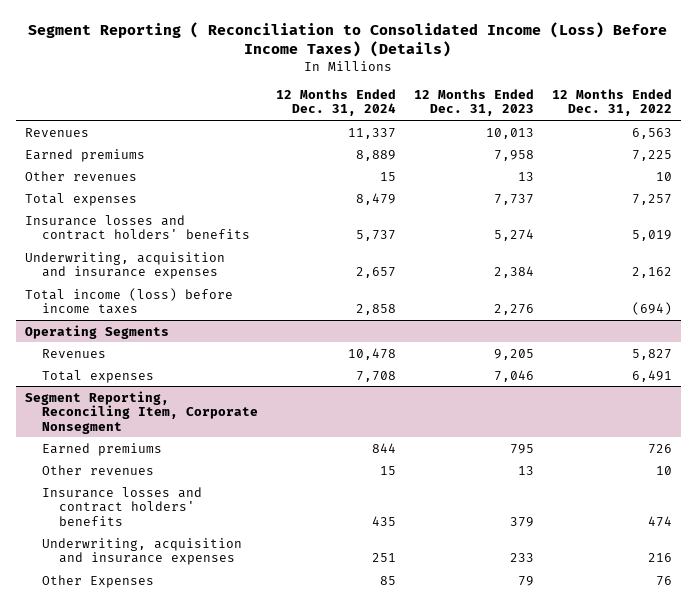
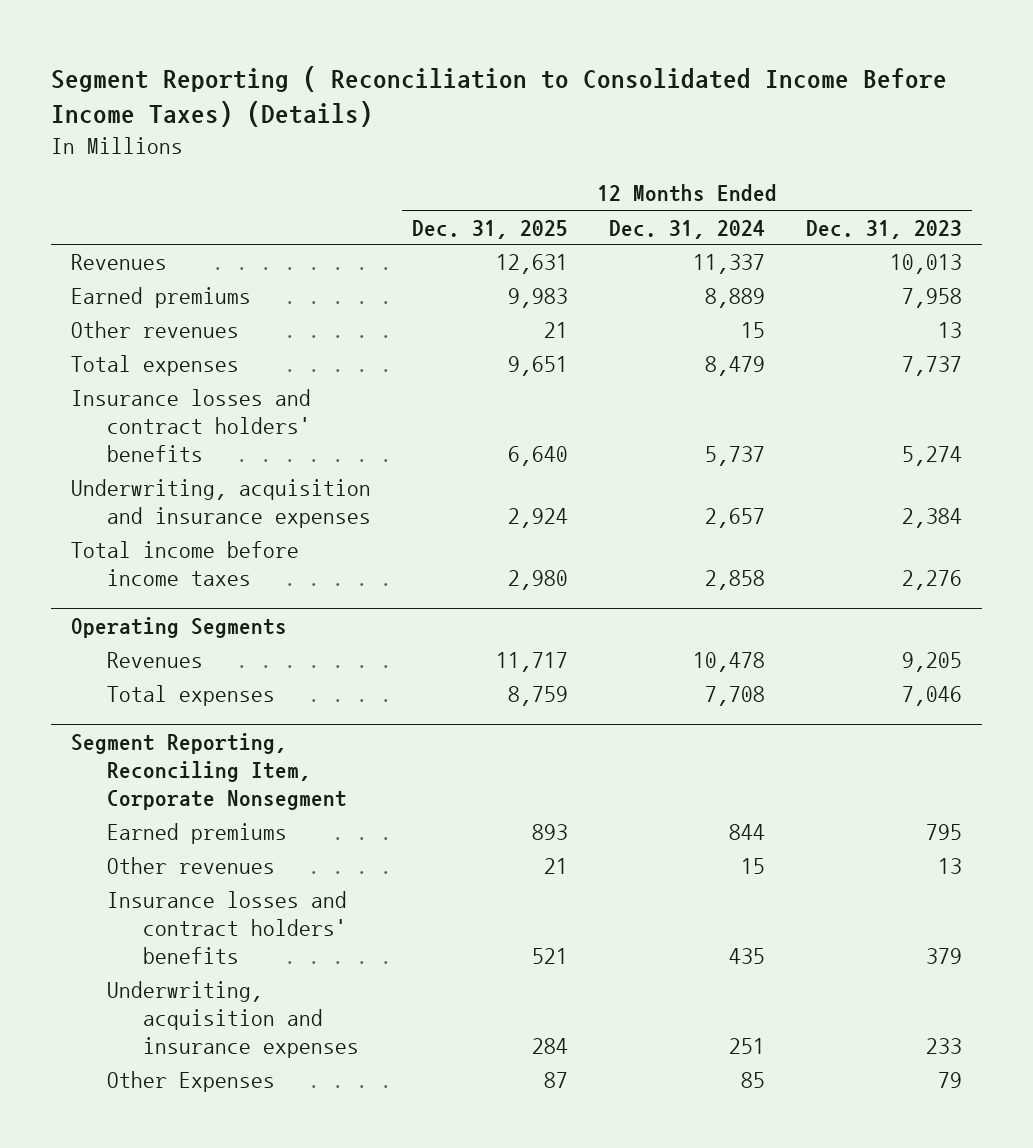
[28,21,668,58] Segment Reporting ( Reconciliation to Consolidated Income (Loss) Before Income Taxes) (Details) -> [50,65,947,128] Segment Reporting ( Reconciliation to Consolidated Income Before Income Taxes) (Details)
[551,88,672,117] 12 Months Ended Dec. 31, 2022 -> none
none -> [412,219,569,239] Dec. 31, 2025
[24,287,233,315] Total income (loss) before income taxes -> [71,541,300,587] Total income before income taxes

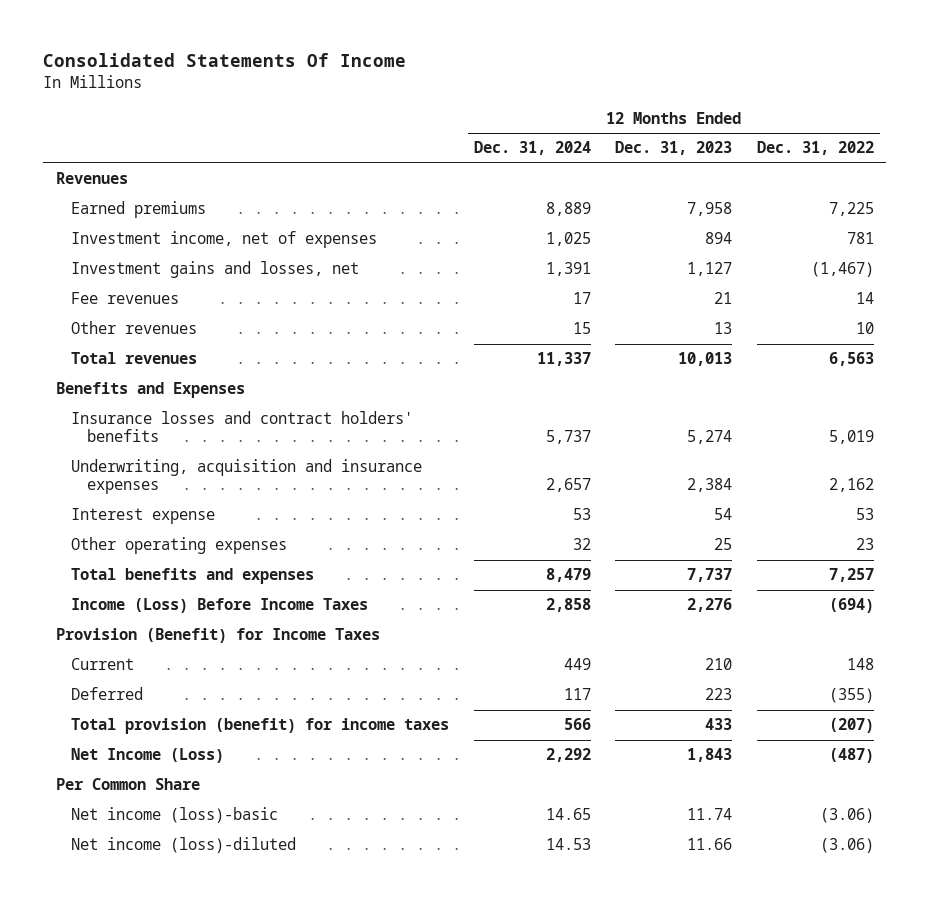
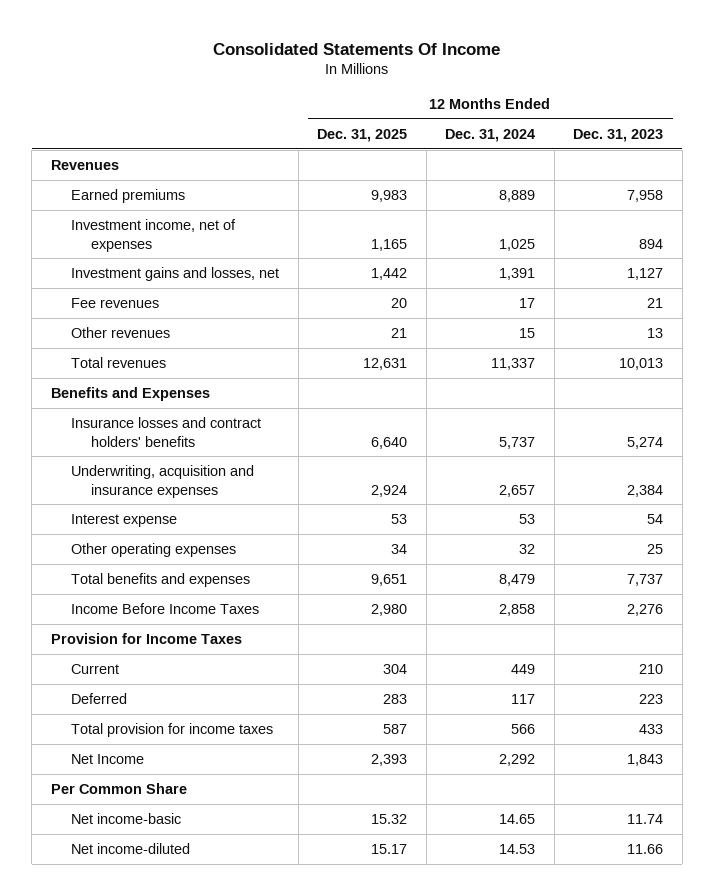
[756,141,874,156] Dec. 31, 2022 -> none
none -> [317,128,408,142] Dec. 31, 2025
[71,598,369,614] Income (Loss) Before Income Taxes -> [71,602,260,614] Income Before Income Taxes
[55,628,380,644] Provision (Benefit) for Income Taxes -> [50,632,242,644] Provision for Income Taxes
[71,718,450,735] Total provision (benefit) for income taxes -> [71,722,274,737] Total provision for income taxes
[71,748,225,764] Net Income (Loss) -> [71,753,145,764] Net Income
[71,807,279,824] Net income (loss)-basic -> [71,812,182,824] Net income-basic
[71,837,297,854] Net income (loss)-diluted -> [71,842,191,854] Net income-diluted

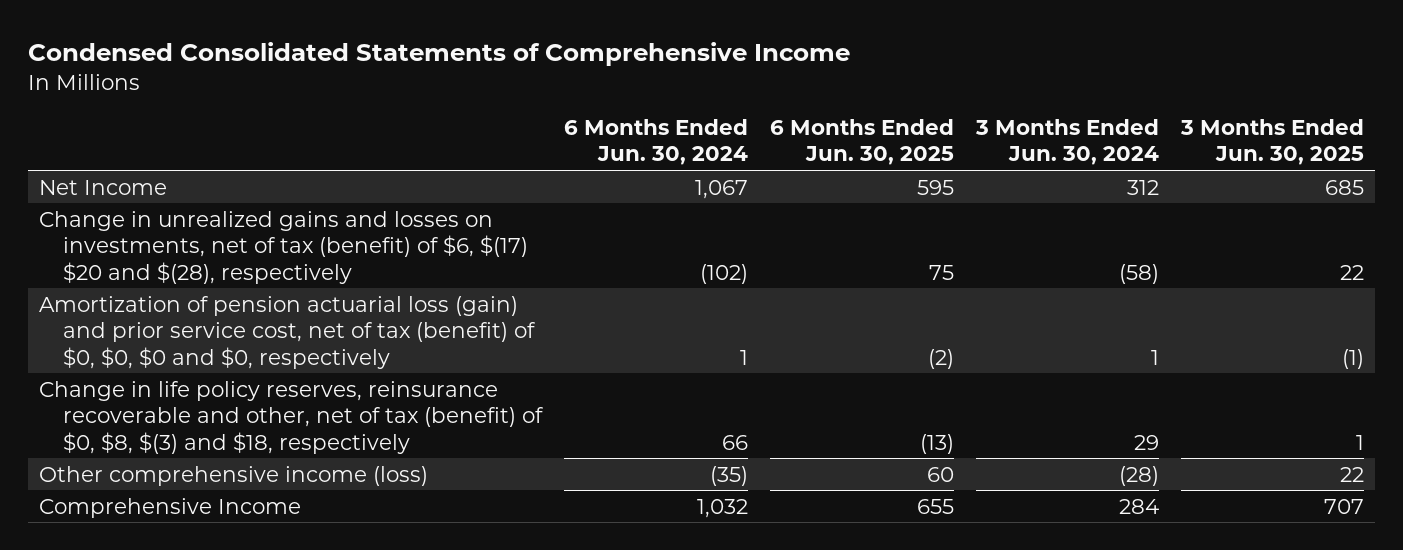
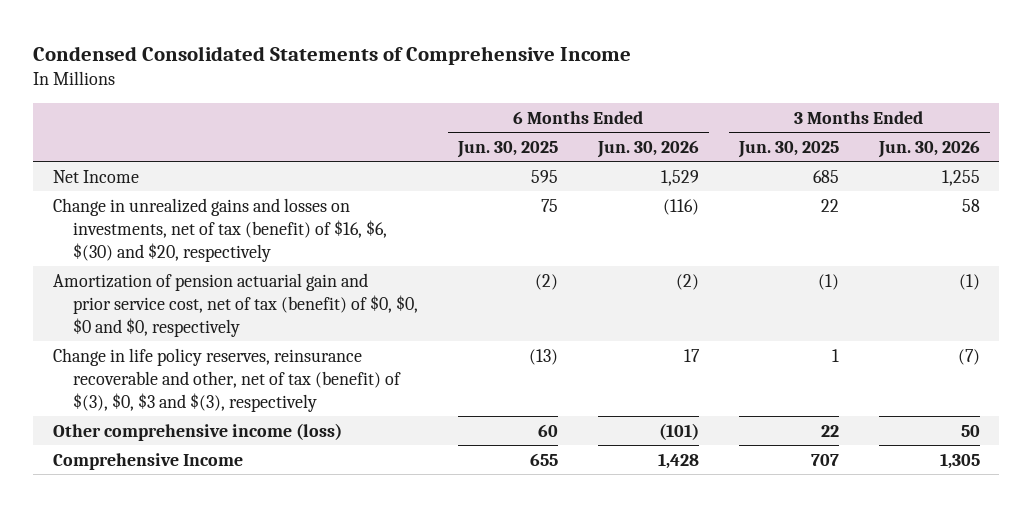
[564,118,749,166] 6 Months Ended Jun. 30, 2024 -> none
[975,118,1160,166] 3 Months Ended Jun. 30, 2024 -> none
none -> [596,140,699,159] Jun. 30, 2026
none -> [877,140,980,159] Jun. 30, 2026
[38,210,529,284] Change in unrealized gains and losses on investments, net of tax (benefit) of $6, $(17) $20 and $(28), respectively -> [52,197,388,262] Change in unrealized gains and losses on investments, net of tax (benefit) of $16, $6, $(30) and $20, respectively
[38,295,537,369] Amortization of pension actuarial loss (gain) and prior service cost, net of tax (benefit) of $0, $0, $0 and $0, respectively -> [52,272,419,337] Amortization of pension actuarial gain and prior service cost, net of tax (benefit) of $0, $0, $0 and $0, respectively
[38,380,545,454] Change in life policy reserves, reinsurance recoverable and other, net of tax (benefit) of $0, $8, $(3) and $18, respectively -> [52,347,402,412] Change in life policy reserves, reinsurance recoverable and other, net of tax (benefit) of $(3), $0, $3 and $(3), respectively

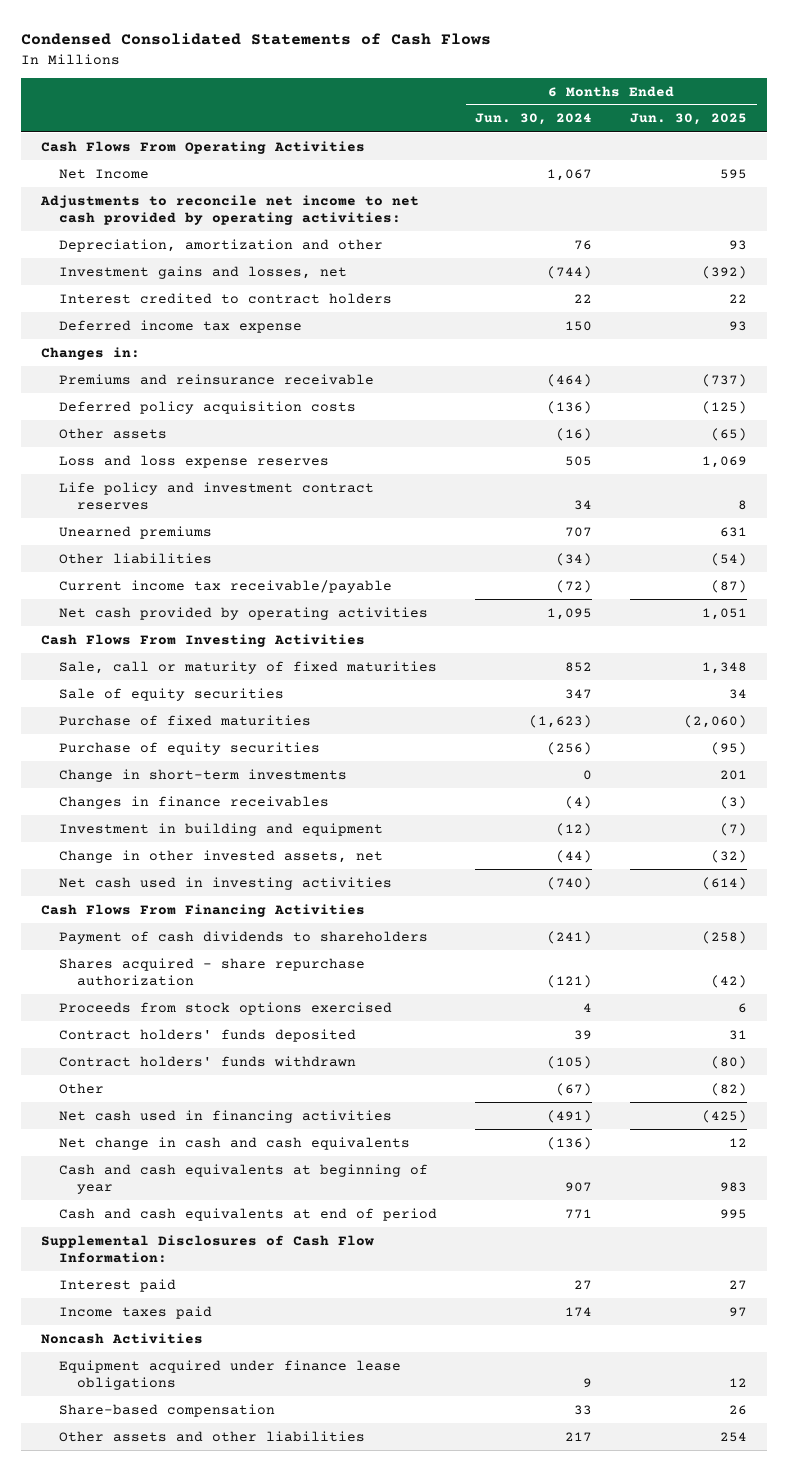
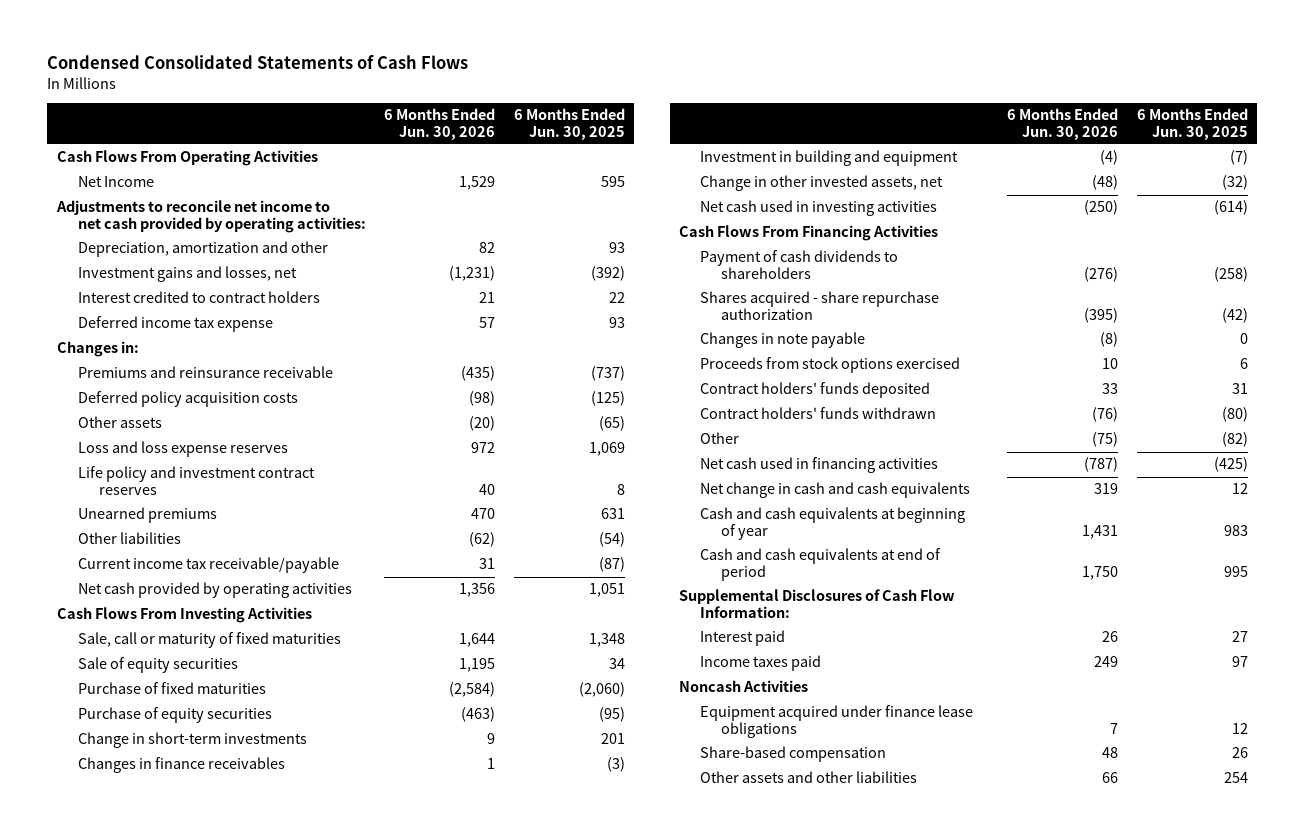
[475,113,593,126] Jun. 30, 2024 -> none
none -> [384,108,496,140] 6 Months Ended Jun. 30, 2026
none -> [700,332,866,349] Changes in note payable

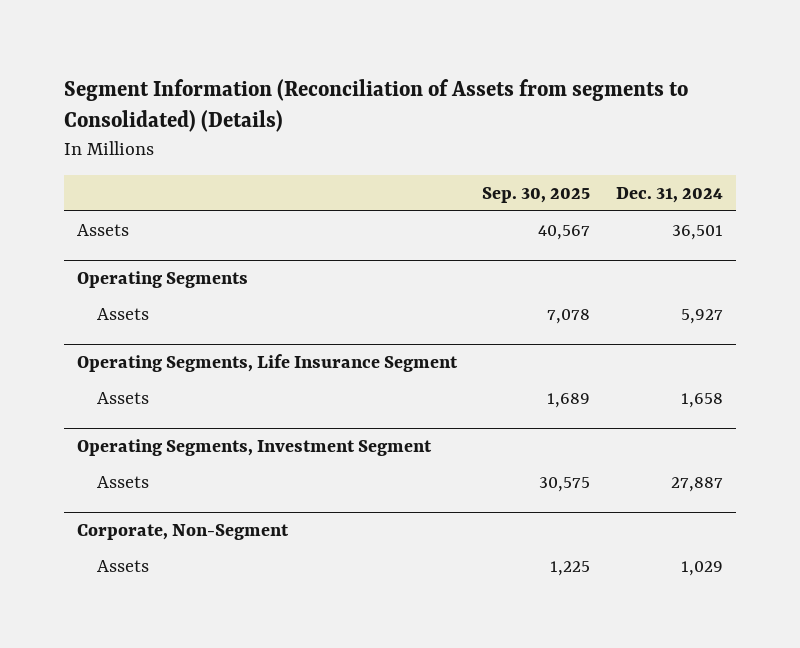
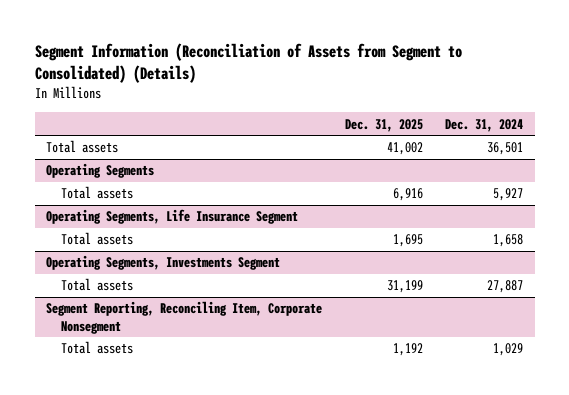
[64,78,689,133] Segment Information (Reconciliation of Assets from segments to Consolidated) (Details) -> [34,42,462,83] Segment Information (Reconciliation of Assets from Segment to Consolidated) (Details)
[482,186,591,203] Sep. 30, 2025 -> none
none -> [344,118,423,132] Dec. 31, 2025
[76,223,129,236] Assets -> [46,140,119,154] Total assets
[97,307,150,320] Assets -> [60,186,133,200] Total assets
[97,391,150,404] Assets -> [60,232,133,246] Total assets
[76,438,432,456] Operating Segments, Investment Segment -> [46,255,281,271] Operating Segments, Investments Segment
[97,475,150,488] Assets -> [60,278,133,292] Total assets
[76,523,289,540] Corporate, Non-Segment -> [46,301,323,334] Segment Reporting, Reconciling Item, Corporate Nonsegment
[97,559,150,572] Assets -> [60,341,133,355] Total assets

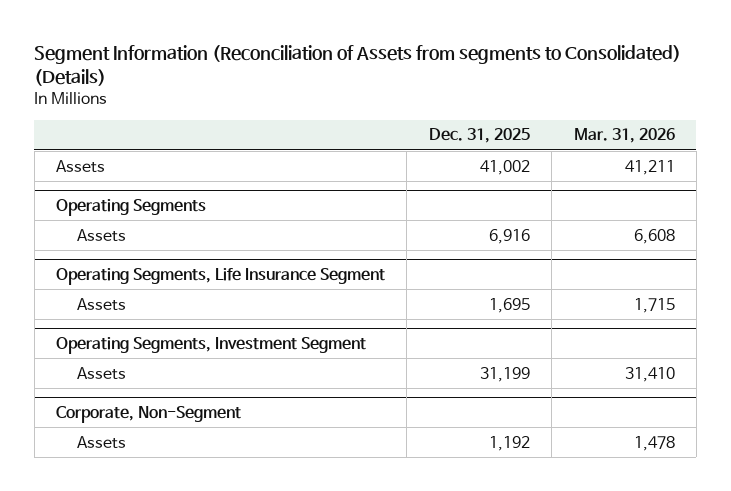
[34,42,462,83] Segment Information (Reconciliation of Assets from Segment to Consolidated) (Details) -> [34,44,682,86] Segment Information (Reconciliation of Assets from segments to Consolidated) (Details)
[445,118,524,132] Dec. 31, 2024 -> none
none -> [573,128,675,144] Mar. 31, 2026
[46,140,119,154] Total assets -> [55,159,105,173] Assets
[60,186,133,200] Total assets -> [76,228,126,242] Assets
[60,232,133,246] Total assets -> [76,297,126,311] Assets
[46,255,281,271] Operating Segments, Investments Segment -> [55,336,366,354] Operating Segments, Investment Segment
[60,278,133,292] Total assets -> [76,366,126,380] Assets
[46,301,323,334] Segment Reporting, Reconciling Item, Corporate Nonsegment -> [55,405,241,423] Corporate, Non-Segment
[60,341,133,355] Total assets -> [76,435,126,449] Assets

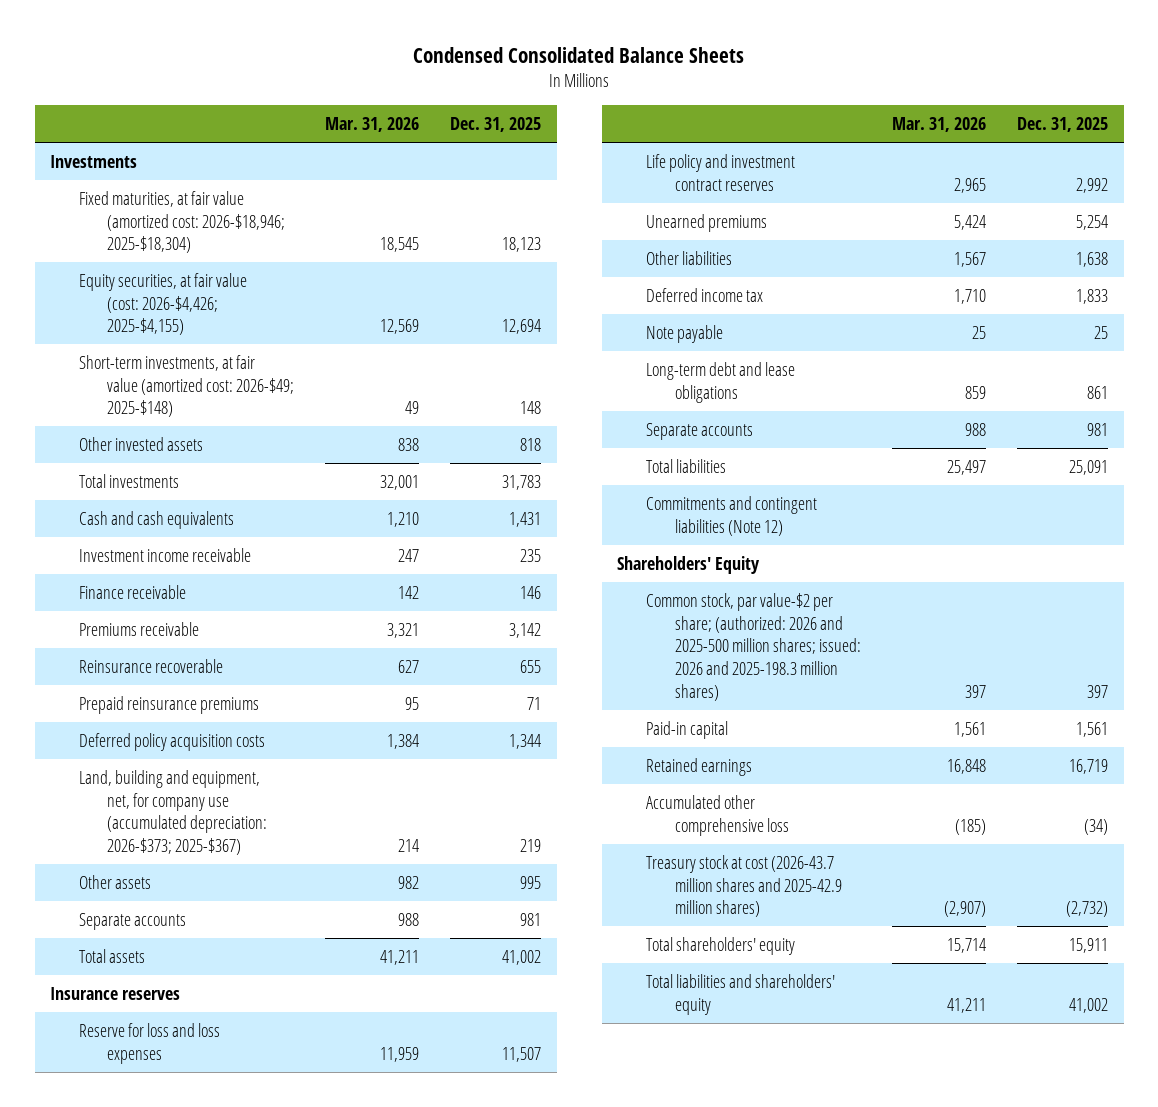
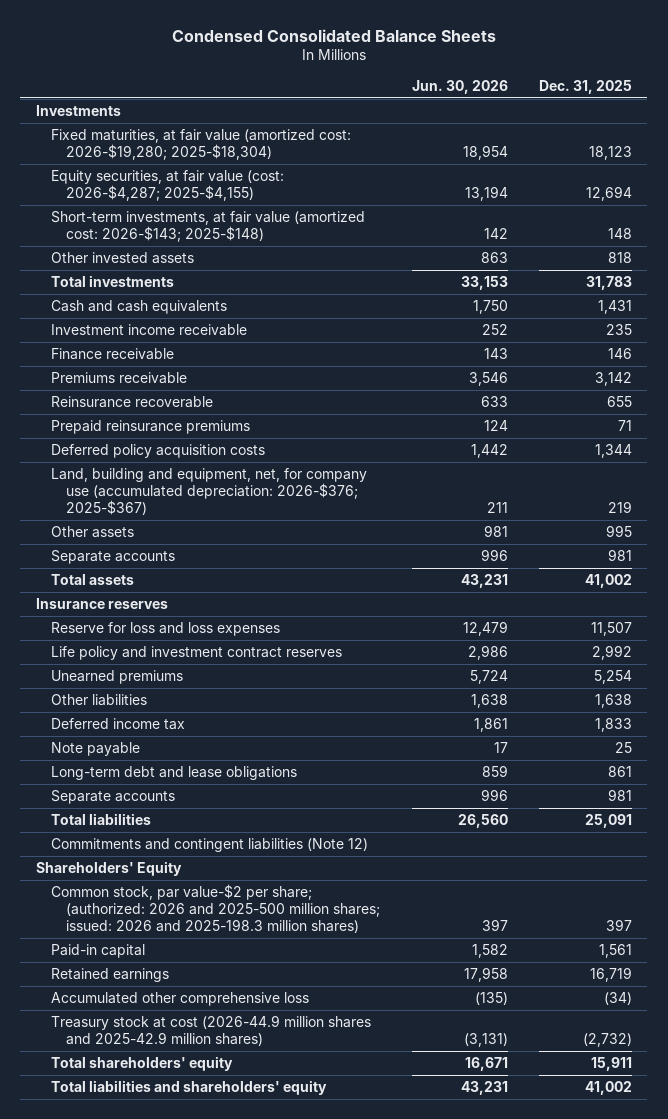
[325,117,420,133] Mar. 31, 2026 -> none
none -> [411,80,508,95] Jun. 30, 2026
[78,190,286,254] Fixed maturities, at fair value (amortized cost: 2026-$18,946; 2025-$18,304) -> [51,128,352,161] Fixed maturities, at fair value (amortized cost: 2026-$19,280; 2025-$18,304)
[78,272,247,336] Equity securities, at fair value (cost: 2026-$4,426; 2025-$4,155) -> [51,169,285,202] Equity securities, at fair value (cost: 2026-$4,287; 2025-$4,155)
[78,354,295,418] Short-term investments, at fair value (amortized cost: 2026-$49; 2025-$148) -> [51,210,366,243] Short-term investments, at fair value (amortized cost: 2026-$143; 2025-$148)
[78,769,268,856] Land, building and equipment, net, for company use (accumulated depreciation: 2026-$373; 2025-$367) -> [51,467,368,516] Land, building and equipment, net, for company use (accumulated depreciation: 2026-$376; 2025-$367)
[645,854,842,918] Treasury stock at cost (2026-43.7 million shares and 2025-42.9 million shares) -> [51,1014,372,1047] Treasury stock at cost (2026-44.9 million shares and 2025-42.9 million shares)

